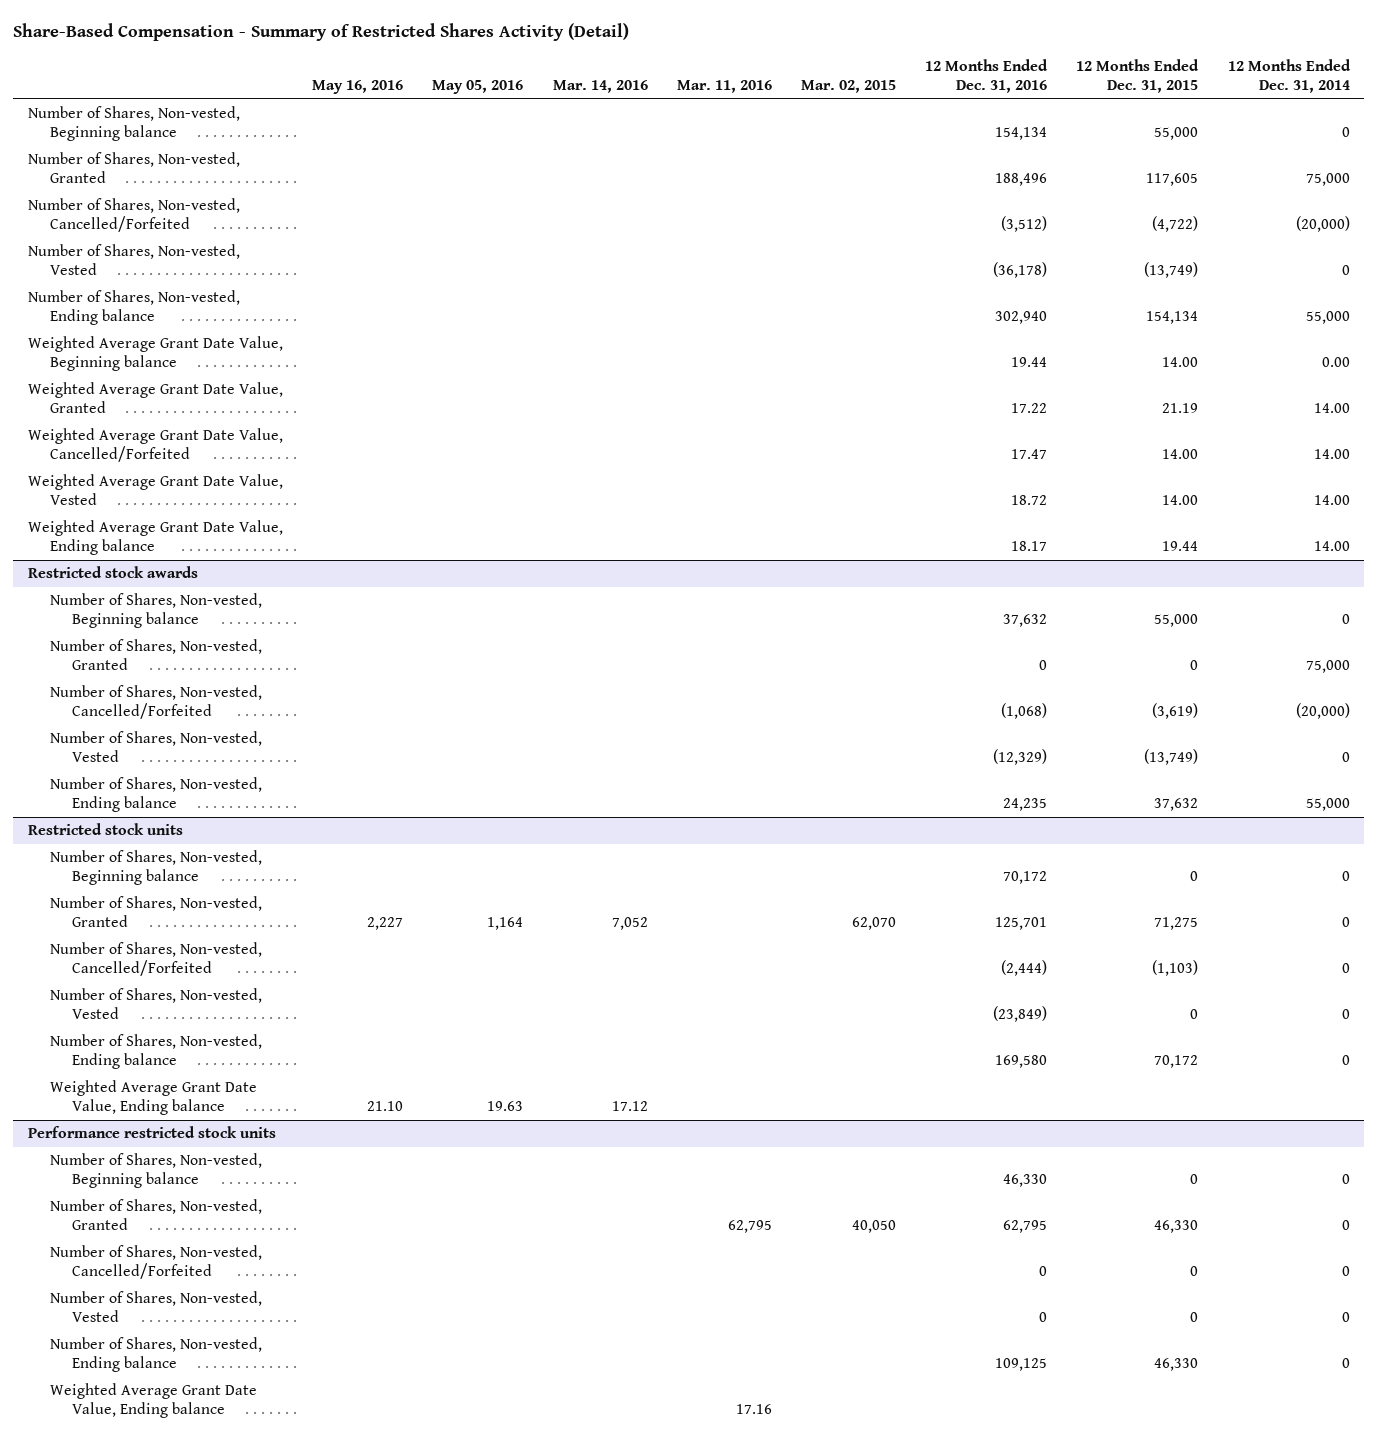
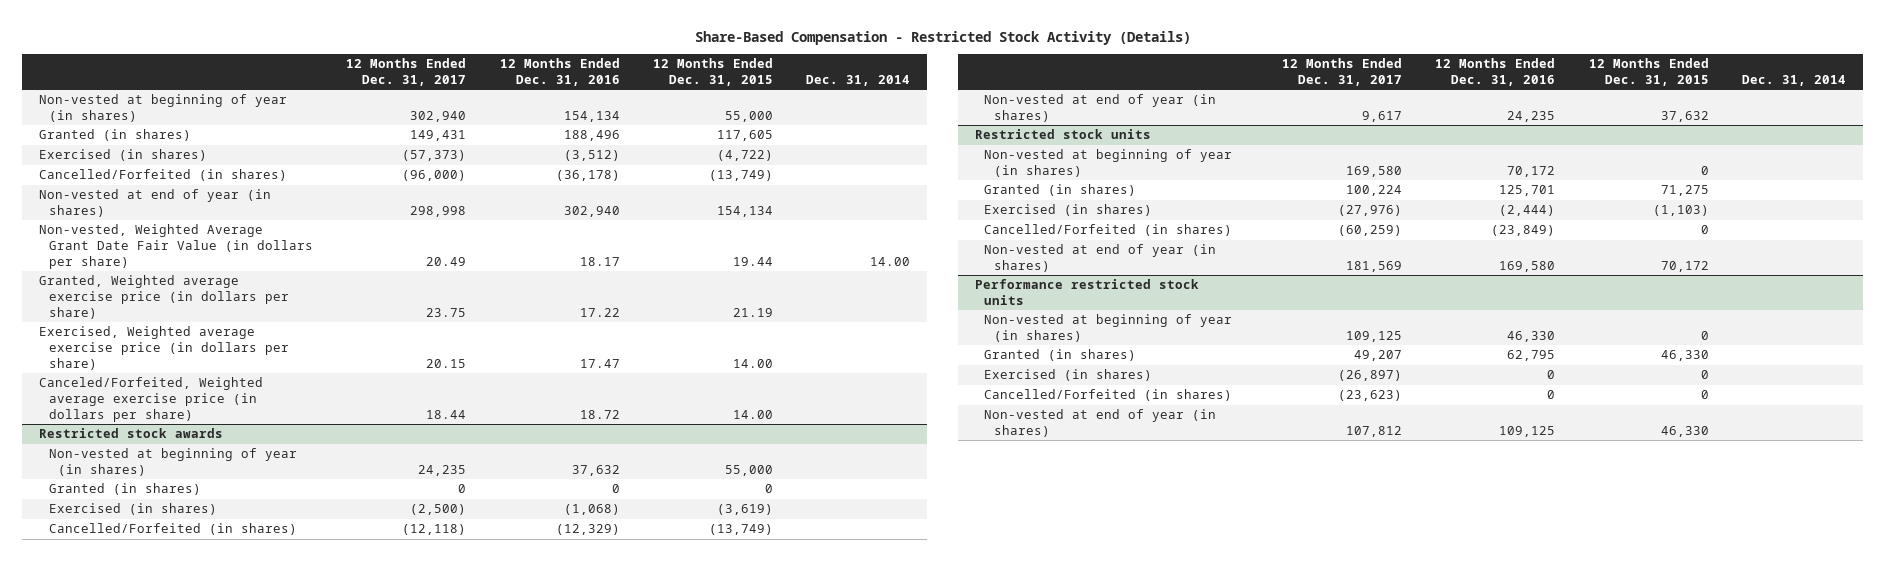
[13,23,630,42] Share-Based Compensation - Summary of Restricted Shares Activity (Detail) -> [694,30,1191,45] Share-Based Compensation - Restricted Stock Activity (Details)
[312,80,404,95] May 16, 2016 -> none
[432,80,524,95] May 05, 2016 -> none
[552,80,648,94] Mar. 14, 2016 -> none
[676,80,772,94] Mar. 11, 2016 -> none
[800,80,896,94] Mar. 02, 2015 -> none
[1227,59,1351,94] 12 Months Ended Dec. 31, 2014 -> none
none -> [346,58,467,86] 12 Months Ended Dec. 31, 2017
none -> [806,74,911,86] Dec. 31, 2014
[27,520,283,556] Weighted Average Grant Date Value, Ending balance -> none
[27,106,240,142] Number of Shares, Non-vested, Beginning balance -> [39,94,288,122] Non-vested at beginning of year (in shares)
[27,152,240,184] Number of Shares, Non-vested, Granted -> [39,129,192,142] Granted (in shares)
[27,198,240,233] Number of Shares, Non-vested, Cancelled/Forfeited -> [39,149,208,162] Exercised (in shares)
[27,244,240,276] Number of Shares, Non-vested, Vested -> [39,169,288,182] Cancelled/Forfeited (in shares)
[27,290,240,326] Number of Shares, Non-vested, Ending balance -> [39,189,272,217] Non-vested at end of year (in shares)
[27,336,283,372] Weighted Average Grant Date Value, Beginning balance -> [39,224,313,269] Non-vested, Weighted Average Grant Date Fair Value (in dollars per share)
[1011,357,1048,368] 19.44 -> [579,256,620,266] 18.17
[1162,357,1199,368] 14.00 -> [732,256,773,266] 19.44
[27,382,283,414] Weighted Average Grant Date Value, Granted -> [39,275,289,319] Granted, Weighted average exercise price (in dollars per share)
[27,428,283,463] Weighted Average Grant Date Value, Cancelled/Forfeited -> [39,326,289,370] Exercised, Weighted average exercise price (in dollars per share)
[27,474,283,506] Weighted Average Grant Date Value, Vested -> [39,377,264,422] Canceled/Forfeited, Weighted average exercise price (in dollars per share)
[50,593,263,629] Number of Shares, Non-vested, Beginning balance -> [48,448,297,476] Non-vested at beginning of year (in shares)
[50,639,263,671] Number of Shares, Non-vested, Granted -> [48,483,201,496] Granted (in shares)
[50,685,263,720] Number of Shares, Non-vested, Cancelled/Forfeited -> [48,503,217,516] Exercised (in shares)
[50,731,263,763] Number of Shares, Non-vested, Vested -> [48,523,297,536] Cancelled/Forfeited (in shares)
[50,777,263,813] Number of Shares, Non-vested, Ending balance -> [984,94,1217,122] Non-vested at end of year (in shares)
[50,1080,258,1116] Weighted Average Grant Date Value, Ending balance -> none
[50,850,263,886] Number of Shares, Non-vested, Beginning balance -> [984,149,1233,177] Non-vested at beginning of year (in shares)
[50,896,263,928] Number of Shares, Non-vested, Granted -> [984,184,1137,197] Granted (in shares)
[50,942,263,977] Number of Shares, Non-vested, Cancelled/Forfeited -> [984,204,1153,217] Exercised (in shares)
[50,988,263,1020] Number of Shares, Non-vested, Vested -> [984,224,1233,237] Cancelled/Forfeited (in shares)
[50,1034,263,1070] Number of Shares, Non-vested, Ending balance -> [984,244,1217,272] Non-vested at end of year (in shares)
[50,1383,258,1419] Weighted Average Grant Date Value, Ending balance -> none
[50,1153,263,1189] Number of Shares, Non-vested, Beginning balance -> [984,314,1233,342] Non-vested at beginning of year (in shares)
[50,1199,263,1231] Number of Shares, Non-vested, Granted -> [984,349,1137,362] Granted (in shares)
[50,1245,263,1280] Number of Shares, Non-vested, Cancelled/Forfeited -> [984,369,1153,382] Exercised (in shares)
[50,1291,263,1323] Number of Shares, Non-vested, Vested -> [984,389,1233,402] Cancelled/Forfeited (in shares)
[50,1337,263,1373] Number of Shares, Non-vested, Ending balance -> [984,409,1217,437] Non-vested at end of year (in shares)

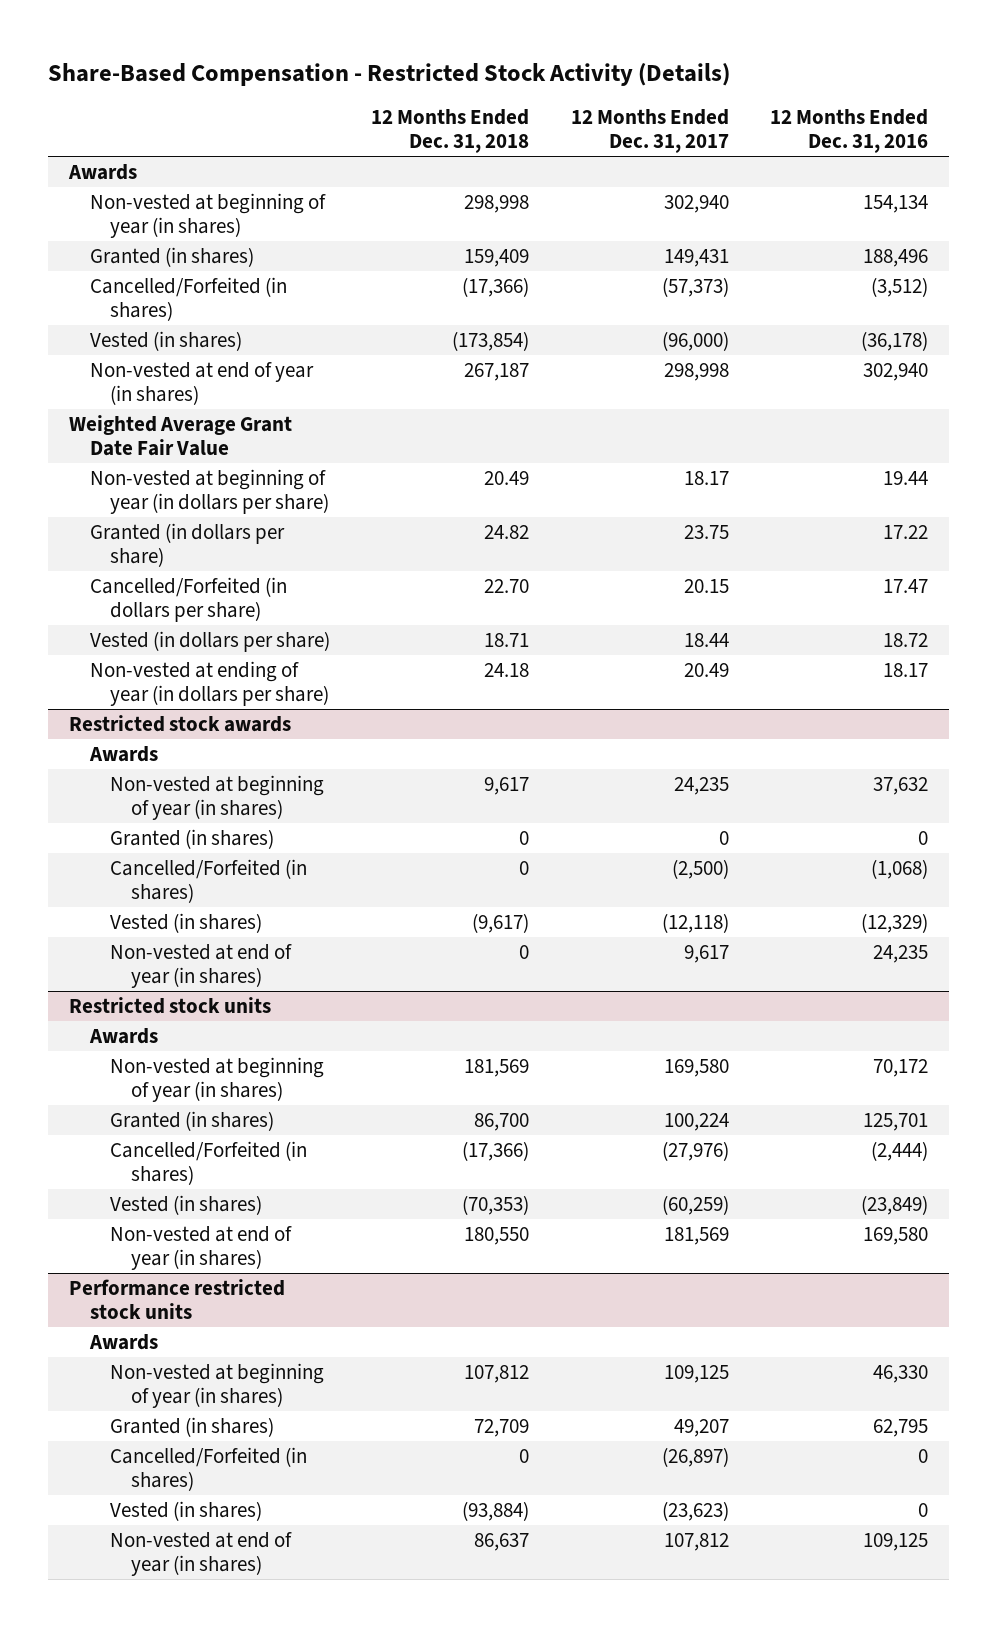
[652,58,773,86] 12 Months Ended Dec. 31, 2015 -> none
[806,74,911,86] Dec. 31, 2014 -> none
none -> [371,108,530,154] 12 Months Ended Dec. 31, 2018
none -> [67,163,137,180] Awards
[39,149,208,162] Exercised (in shares) -> [89,276,287,322] Cancelled/Forfeited (in shares)
[39,169,288,182] Cancelled/Forfeited (in shares) -> [89,330,242,351] Vested (in shares)
none -> [68,414,292,457] Weighted Average Grant Date Fair Value
[39,224,313,269] Non-vested, Weighted Average Grant Date Fair Value (in dollars per share) -> [89,468,330,515] Non-vested at beginning of year (in dollars per share)
[426,256,467,266] 20.49 -> [683,470,729,485] 18.17
[579,256,620,266] 18.17 -> [883,470,929,485] 19.44
[39,275,289,319] Granted, Weighted average exercise price (in dollars per share) -> [89,522,285,568] Granted (in dollars per share)
[39,326,289,370] Exercised, Weighted average exercise price (in dollars per share) -> [89,576,287,623] Cancelled/Forfeited (in dollars per share)
[39,377,264,422] Canceled/Forfeited, Weighted average exercise price (in dollars per share) -> [89,630,330,652] Vested (in dollars per share)
none -> [89,660,330,707] Non-vested at ending of year (in dollars per share)
none -> [88,745,158,762] Awards
[48,503,217,516] Exercised (in shares) -> [110,858,308,904] Cancelled/Forfeited (in shares)
[48,523,297,536] Cancelled/Forfeited (in shares) -> [110,912,263,933] Vested (in shares)
none -> [88,1027,158,1044] Awards
[984,204,1153,217] Exercised (in shares) -> [110,1140,308,1186] Cancelled/Forfeited (in shares)
[984,224,1233,237] Cancelled/Forfeited (in shares) -> [110,1194,263,1215] Vested (in shares)
none -> [88,1333,158,1350] Awards
[984,369,1153,382] Exercised (in shares) -> [110,1446,308,1492] Cancelled/Forfeited (in shares)
[984,389,1233,402] Cancelled/Forfeited (in shares) -> [110,1500,263,1521] Vested (in shares)

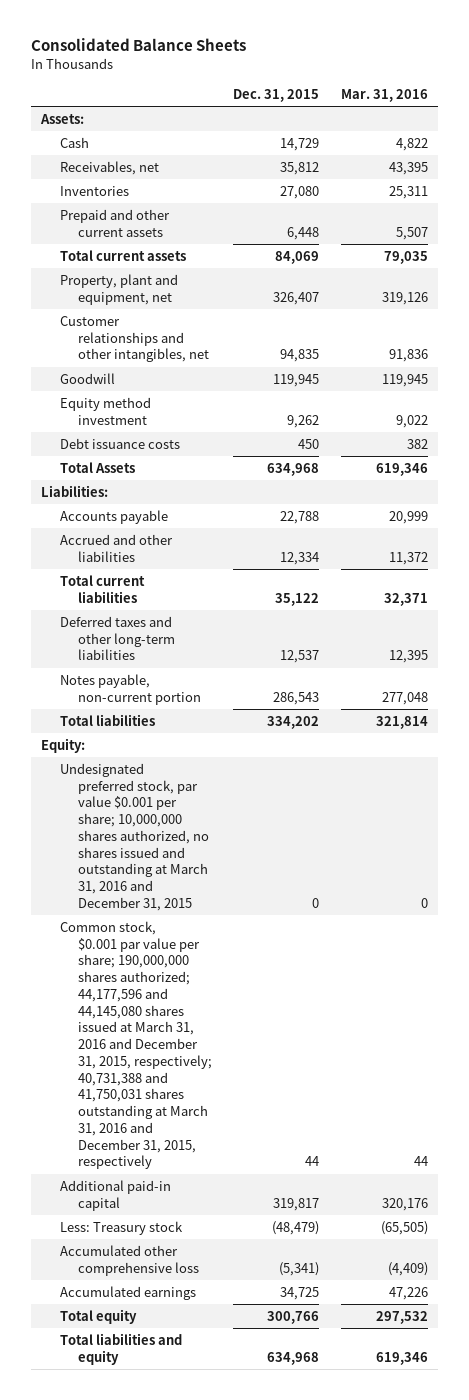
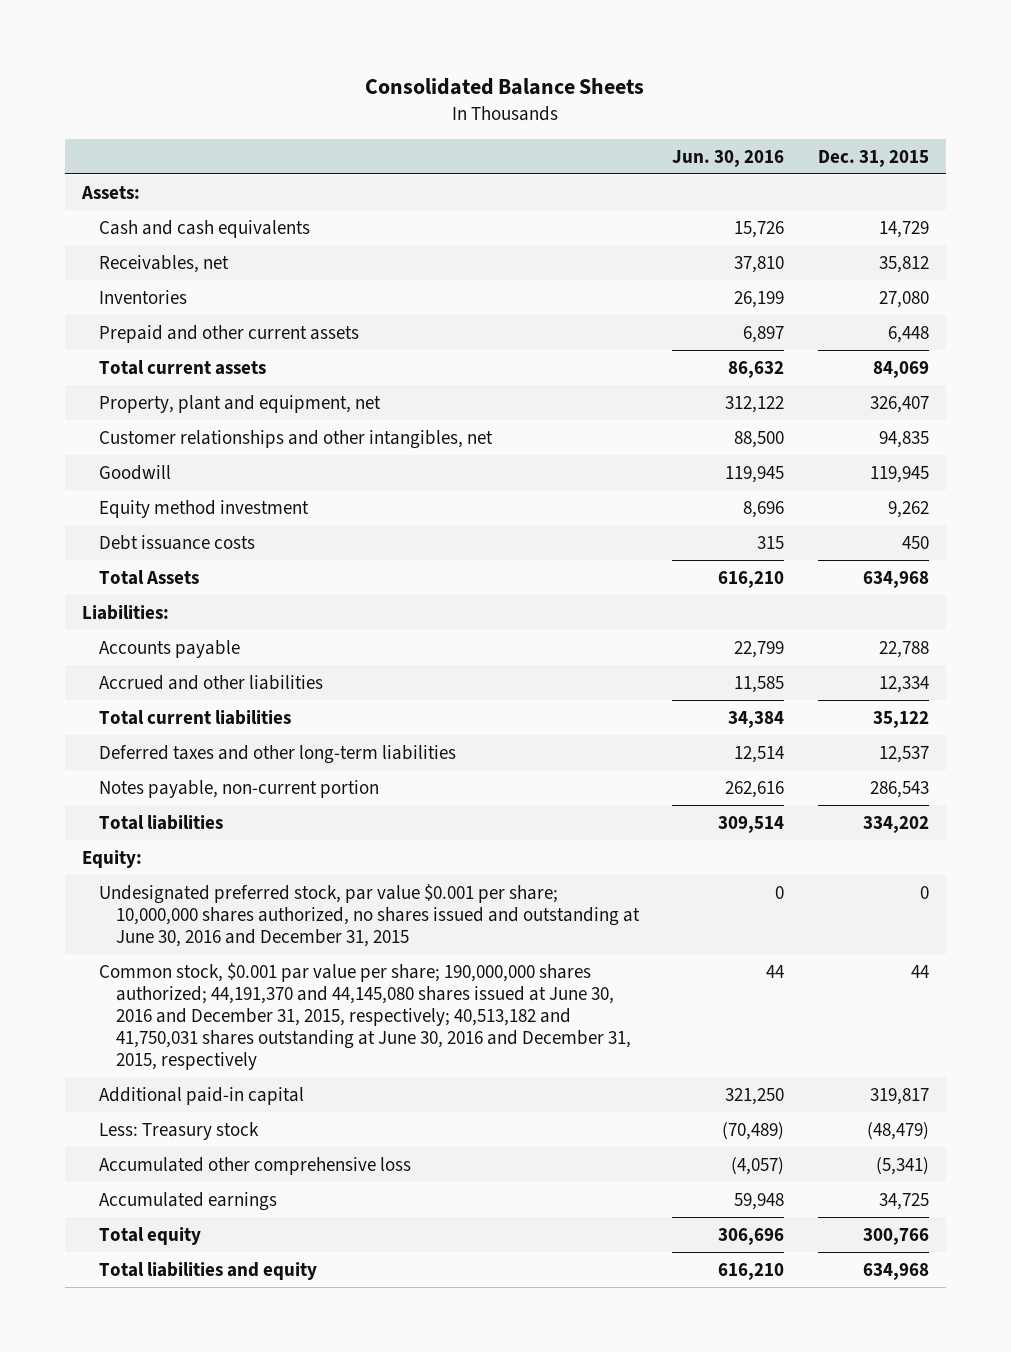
[340,88,428,102] Mar. 31, 2016 -> none
none -> [672,149,785,167] Jun. 30, 2016
[59,136,89,148] Cash -> [98,219,310,238] Cash and cash equivalents
[59,762,210,911] Undesignated preferred stock, par value $0.001 per share; 10,000,000 shares authorized, no shares issued and outstanding at March 31, 2016 and December 31, 2015 -> [98,883,640,947] Undesignated preferred stock, par value $0.001 per share; 10,000,000 shares authorized, no shares issued and outstanding at June 30, 2016 and December 31, 2015
[59,920,213,1170] Common stock, $0.001 par value per share; 190,000,000 shares authorized; 44,177,596 and 44,145,080 shares issued at March 31, 2016 and December 31, 2015, respectively; 40,731,388 and 41,750,031 shares outstanding at March 31, 2016 and December 31, 2015, respectively -> [98,962,631,1070] Common stock, $0.001 par value per share; 190,000,000 shares authorized; 44,191,370 and 44,145,080 shares issued at June 30, 2016 and December 31, 2015, respectively; 40,513,182 and 41,750,031 shares outstanding at June 30, 2016 and December 31, 2015, respectively

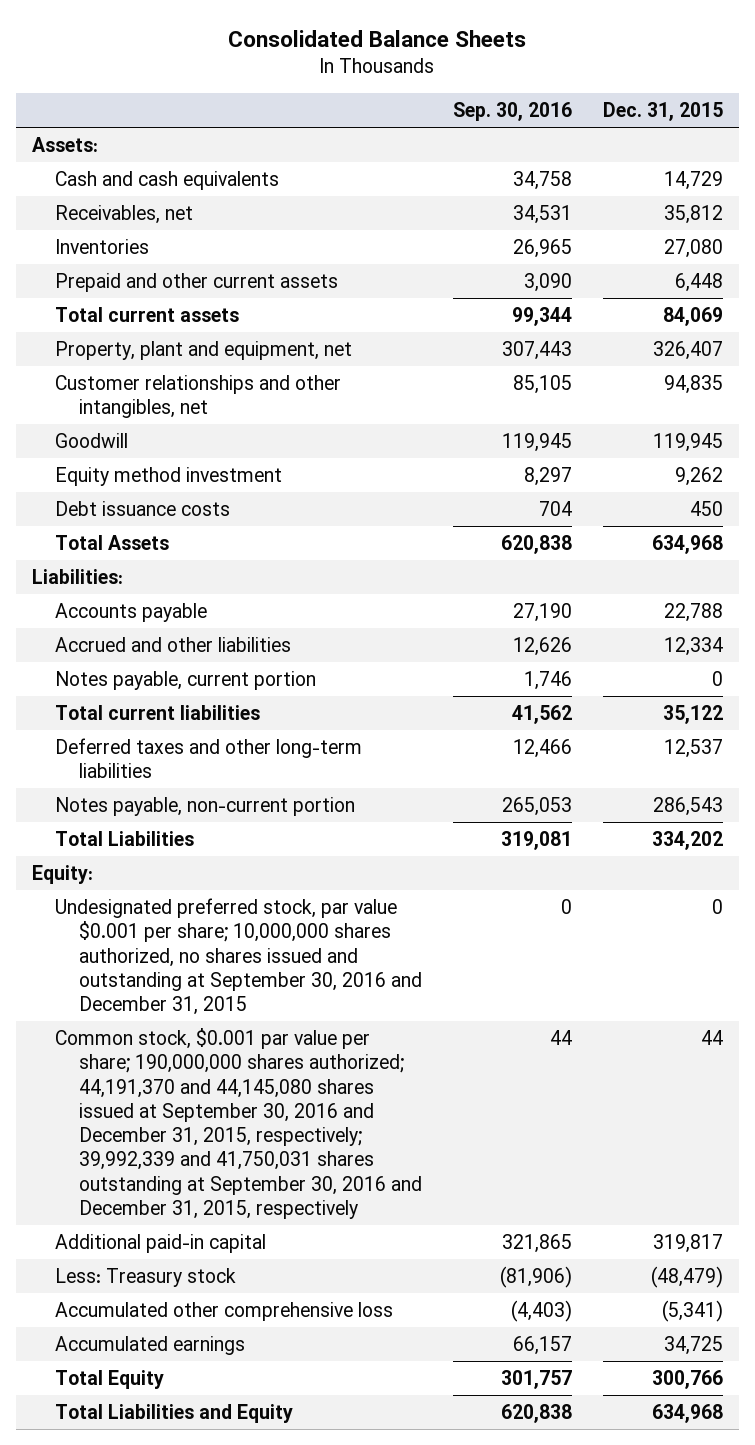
[672,149,785,167] Jun. 30, 2016 -> none
none -> [452,102,572,122] Sep. 30, 2016
none -> [55,670,317,690] Notes payable, current portion
[98,814,223,830] Total liabilities -> [55,830,195,846] Total Liabilities
[98,883,640,947] Undesignated preferred stock, par value $0.001 per share; 10,000,000 shares authorized, no shares issued and outstanding at June 30, 2016 and December 31, 2015 -> [55,897,422,1016] Undesignated preferred stock, par value $0.001 per share; 10,000,000 shares authorized, no shares issued and outstanding at September 30, 2016 and December 31, 2015
[98,962,631,1070] Common stock, $0.001 par value per share; 190,000,000 shares authorized; 44,191,370 and 44,145,080 shares issued at June 30, 2016 and December 31, 2015, respectively; 40,513,182 and 41,750,031 shares outstanding at June 30, 2016 and December 31, 2015, respectively -> [55,1027,422,1220] Common stock, $0.001 par value per share; 190,000,000 shares authorized; 44,191,370 and 44,145,080 shares issued at September 30, 2016 and December 31, 2015, respectively; 39,992,339 and 41,750,031 shares outstanding at September 30, 2016 and December 31, 2015, respectively
[98,1226,201,1245] Total equity -> [55,1369,165,1389] Total Equity
[98,1261,317,1280] Total liabilities and equity -> [55,1403,294,1423] Total Liabilities and Equity

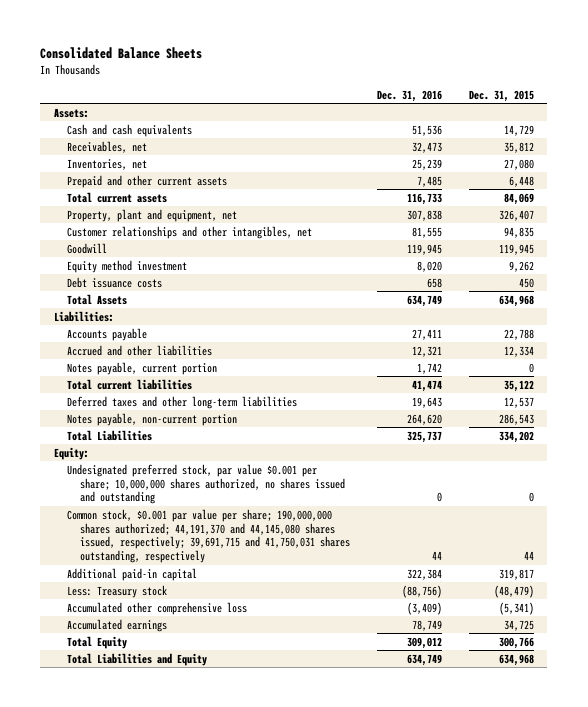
[452,102,572,122] Sep. 30, 2016 -> none
none -> [376,89,442,102] Dec. 31, 2016
[55,238,150,254] Inventories -> [66,158,147,170] Inventories, net
[55,897,422,1016] Undesignated preferred stock, par value $0.001 per share; 10,000,000 shares authorized, no shares issued and outstanding at September 30, 2016 and December 31, 2015 -> [66,463,345,505] Undesignated preferred stock, par value $0.001 per share; 10,000,000 shares authorized, no shares issued and outstanding
[55,1027,422,1220] Common stock, $0.001 par value per share; 190,000,000 shares authorized; 44,191,370 and 44,145,080 shares issued at September 30, 2016 and December 31, 2015, respectively; 39,992,339 and 41,750,031 shares outstanding at September 30, 2016 and December 31, 2015, respectively -> [66,508,350,564] Common stock, $0.001 par value per share; 190,000,000 shares authorized; 44,191,370 and 44,145,080 shares issued, respectively; 39,691,715 and 41,750,031 shares outstanding, respectively

